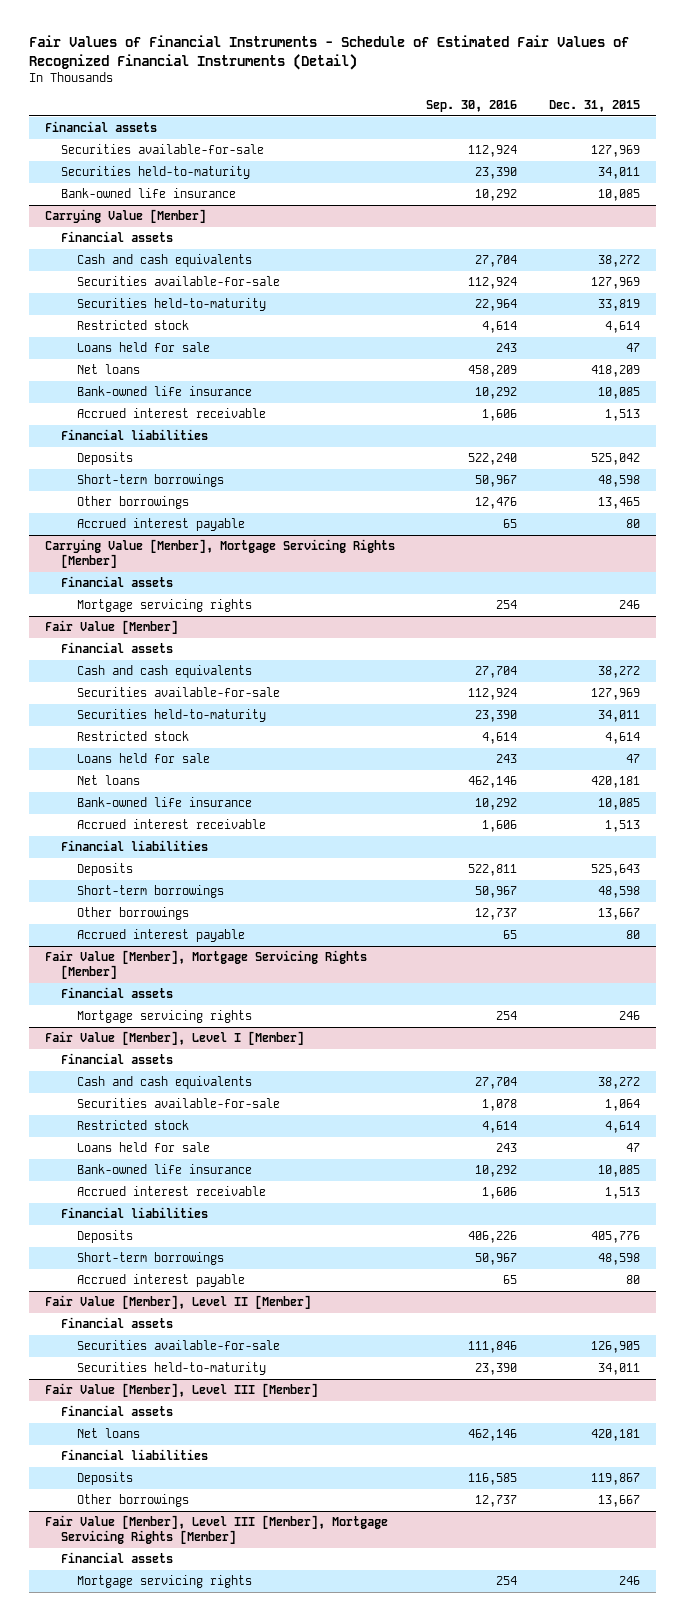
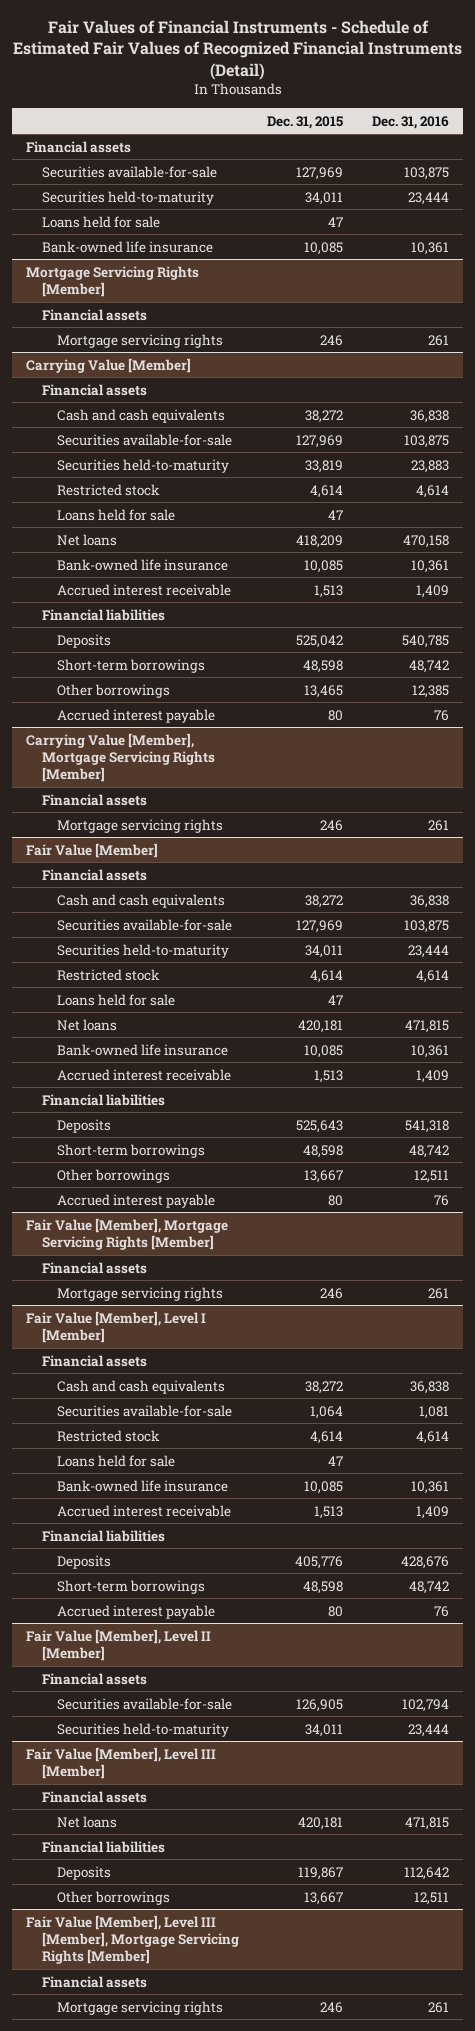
[426,100,518,113] Sep. 30, 2016 -> none
none -> [371,115,449,129] Dec. 31, 2016
none -> [41,215,160,228] Loans held for sale
none -> [26,265,200,297] Mortgage Servicing Rights [Member]
none -> [41,308,147,321] Financial assets
none -> [56,333,223,348] Mortgage servicing rights

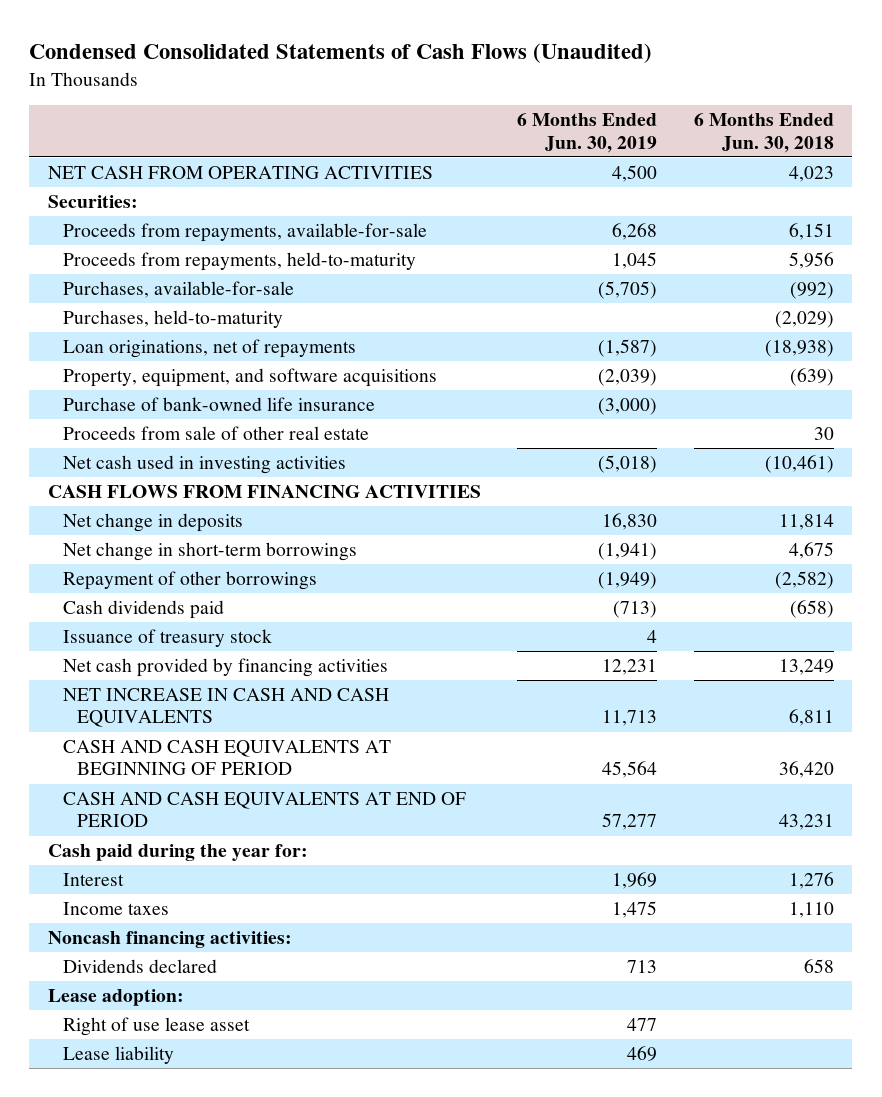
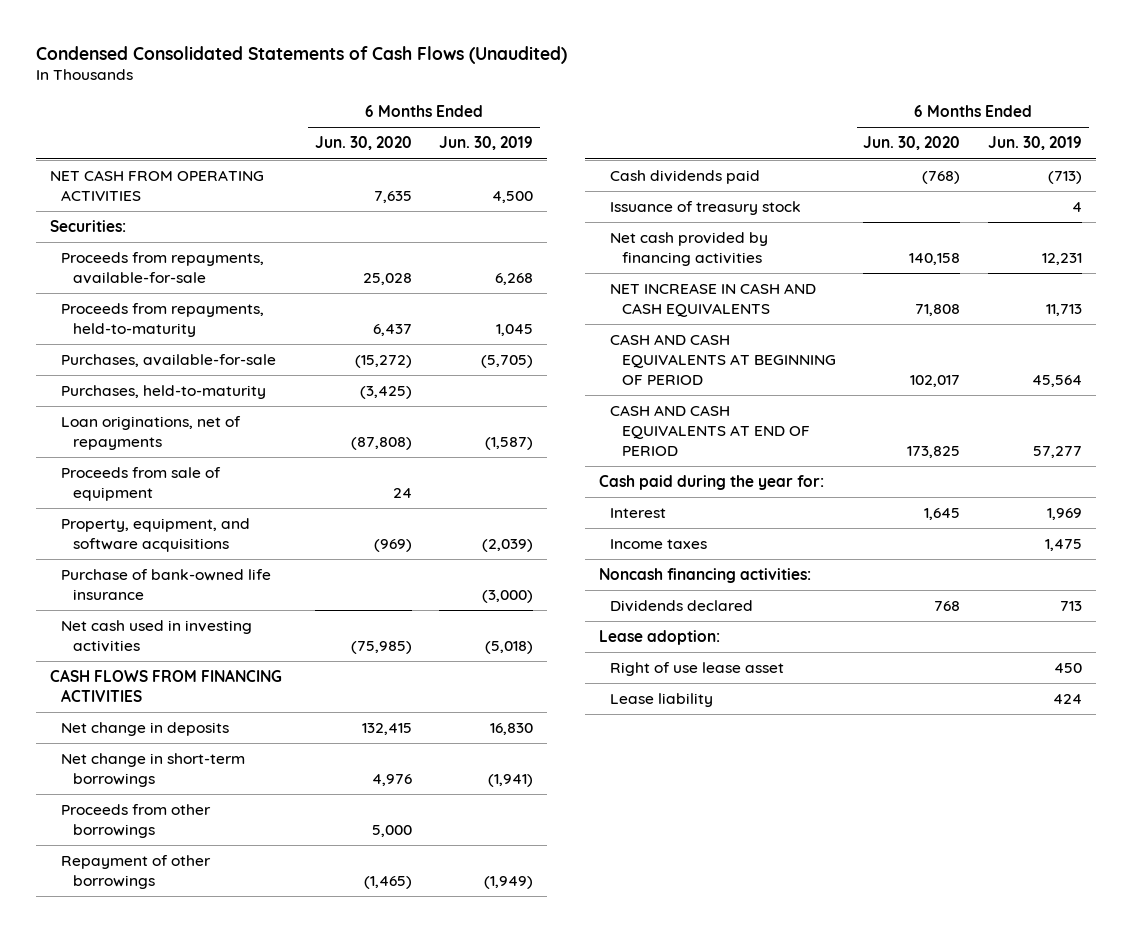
[694,113,835,153] 6 Months Ended Jun. 30, 2018 -> none
none -> [314,136,412,151] Jun. 30, 2020
none -> [61,467,222,501] Proceeds from sale of equipment
[62,426,369,441] Proceeds from sale of other real estate -> none
none -> [61,804,212,838] Proceeds from other borrowings
[627,1018,658,1032] 477 -> [1053,663,1082,674] 450
[627,1046,658,1062] 469 -> [1052,694,1082,705] 424

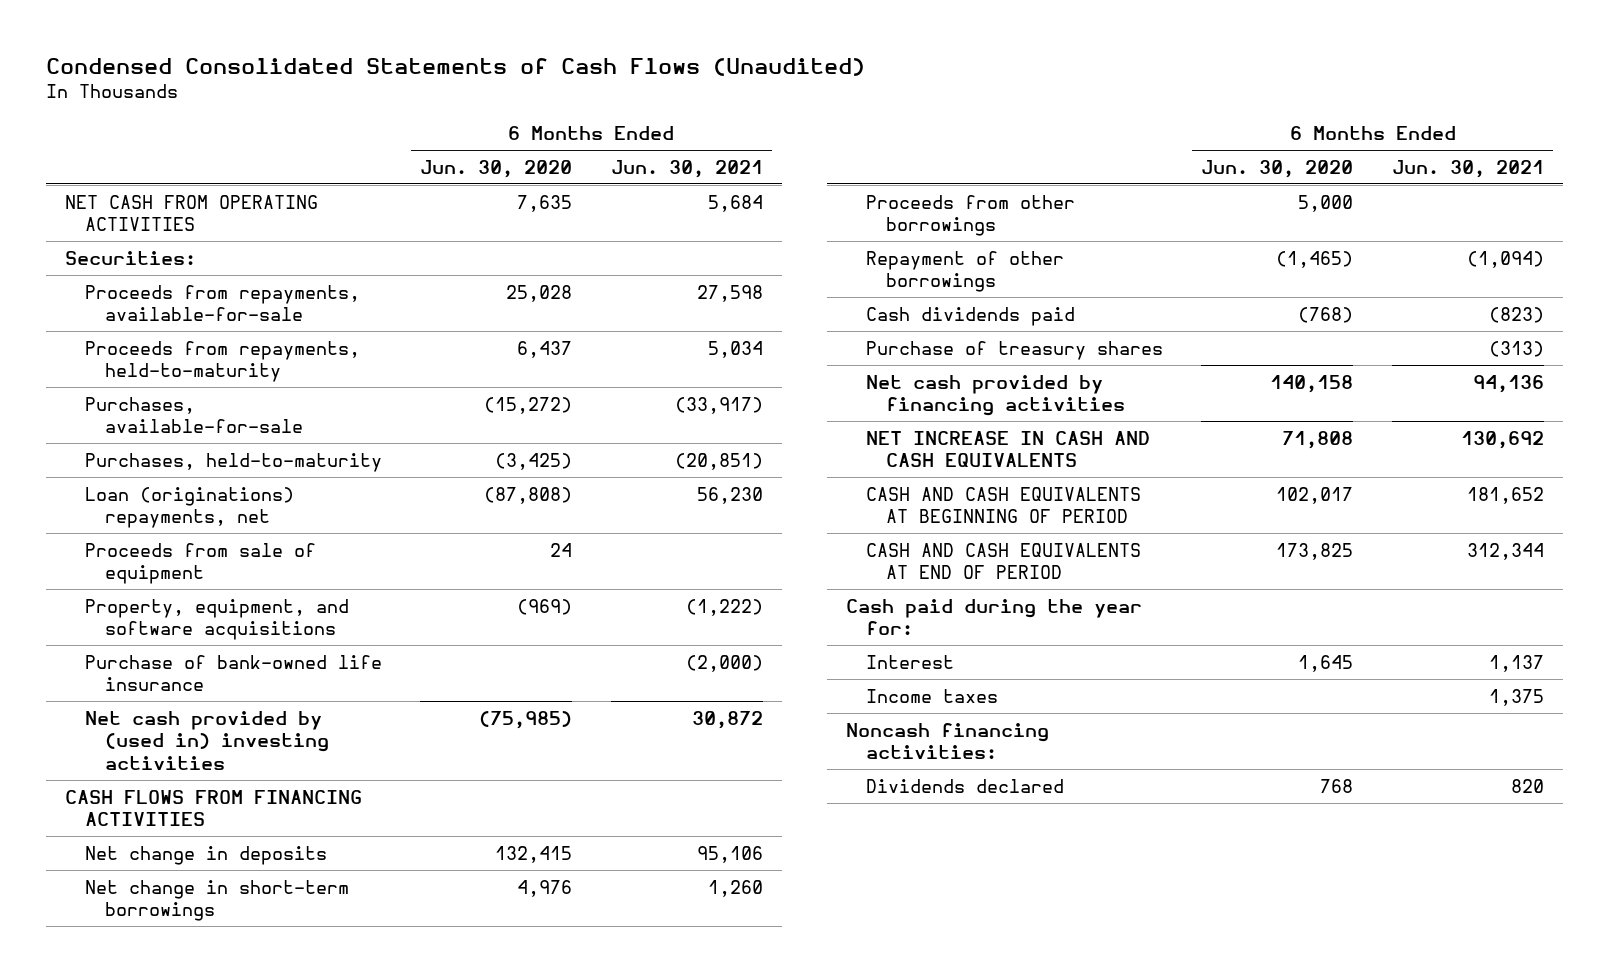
[438,136,533,151] Jun. 30, 2019 -> none
none -> [610,159,763,178] Jun. 30, 2021
[61,416,242,450] Loan originations, net of repayments -> [84,486,294,529] Loan (originations) repayments, net
[61,620,253,652] Net cash used in investing activities -> [84,710,329,770] Net cash provided by (used in) investing activities
[610,201,802,216] Issuance of treasury stock -> none
none -> [865,340,1163,360] Purchase of treasury shares
[598,630,720,646] Lease adoption: -> none
[610,662,785,677] Right of use lease asset -> none
[610,693,714,708] Lease liability -> none

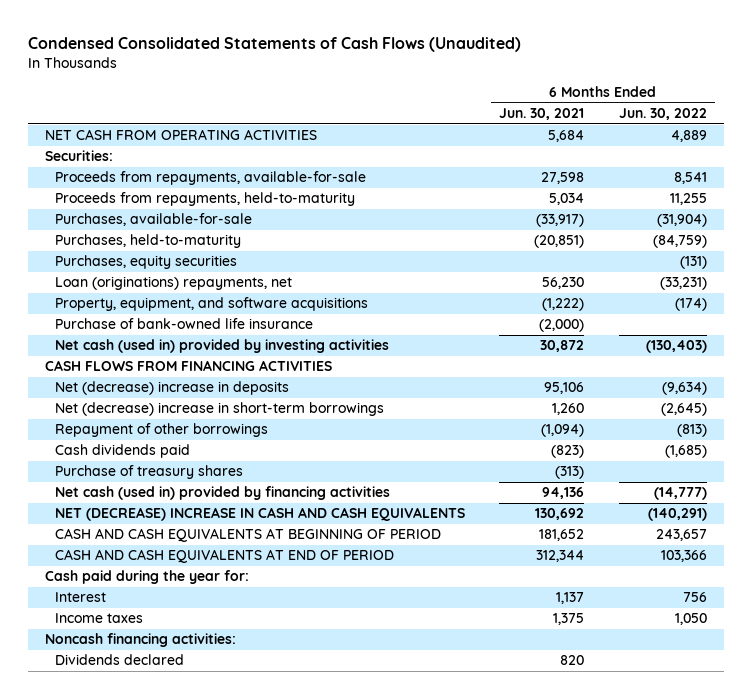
[420,159,573,178] Jun. 30, 2020 -> none
none -> [618,108,707,121] Jun. 30, 2022
none -> [54,255,237,270] Purchases, equity securities
[84,542,316,585] Proceeds from sale of equipment -> none
[84,710,329,770] Net cash provided by (used in) investing activities -> [54,339,389,354] Net cash (used in) provided by investing activities
[865,194,1075,237] Proceeds from other borrowings -> none
[84,845,327,865] Net change in deposits -> [54,381,289,396] Net (decrease) increase in deposits
[84,879,349,922] Net change in short-term borrowings -> [54,402,384,417] Net (decrease) increase in short-term borrowings
[865,374,1125,417] Net cash provided by financing activities -> [54,486,390,501] Net cash (used in) provided by financing activities
[865,430,1150,468] NET INCREASE IN CASH AND CASH EQUIVALENTS -> [54,507,465,522] NET (DECREASE) INCREASE IN CASH AND CASH EQUIVALENTS

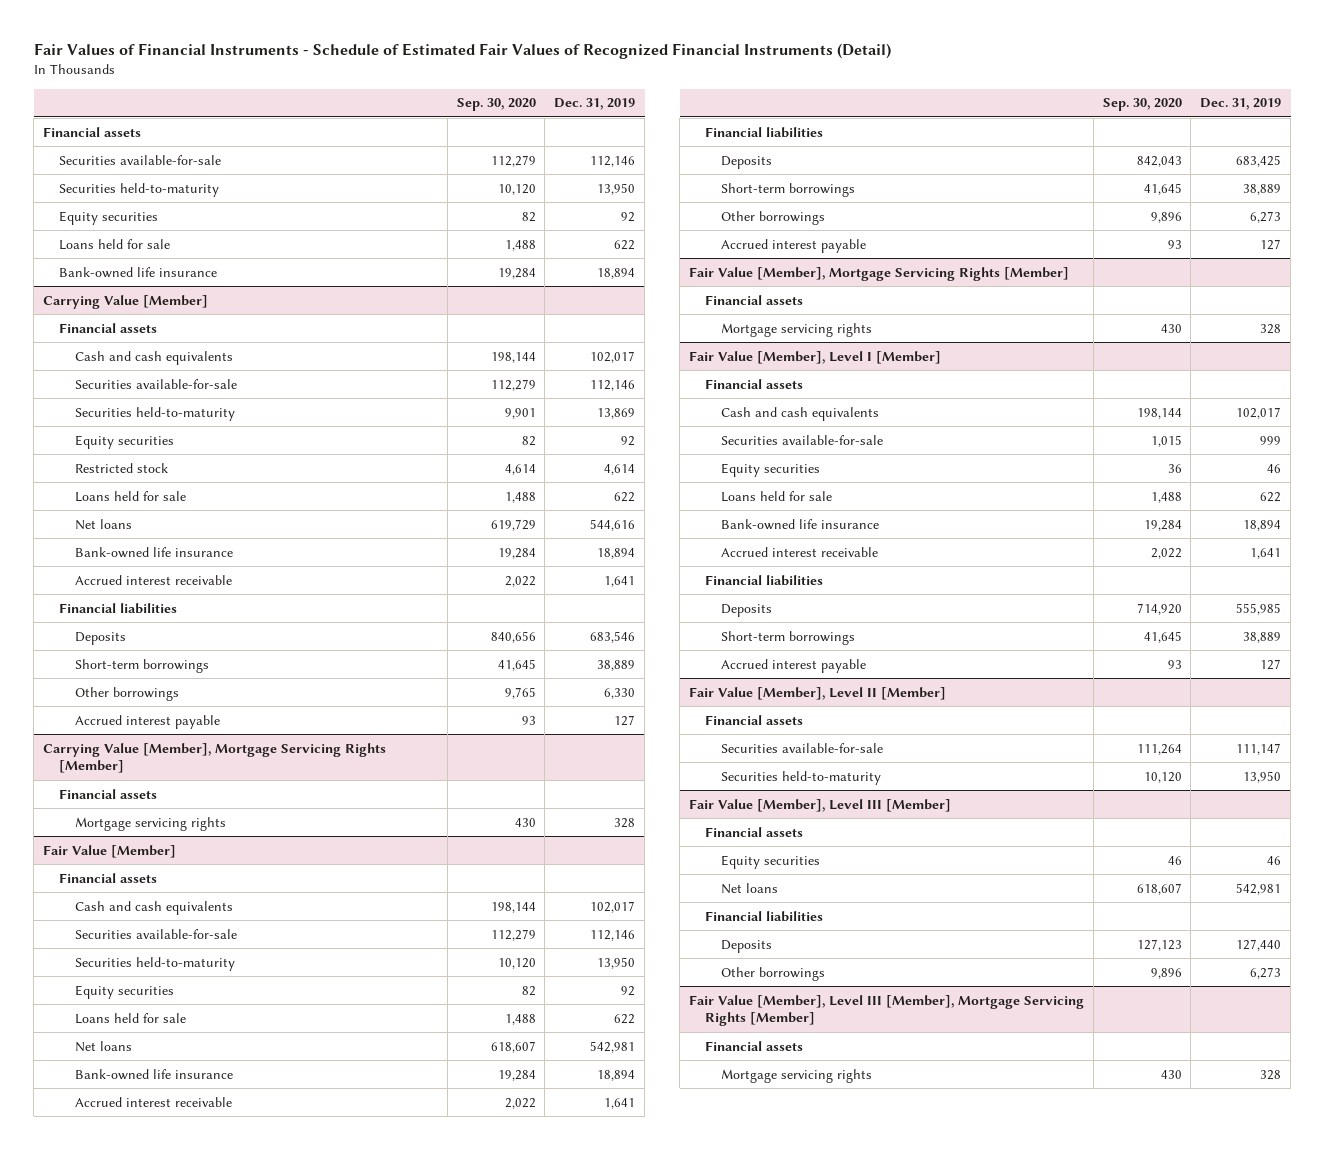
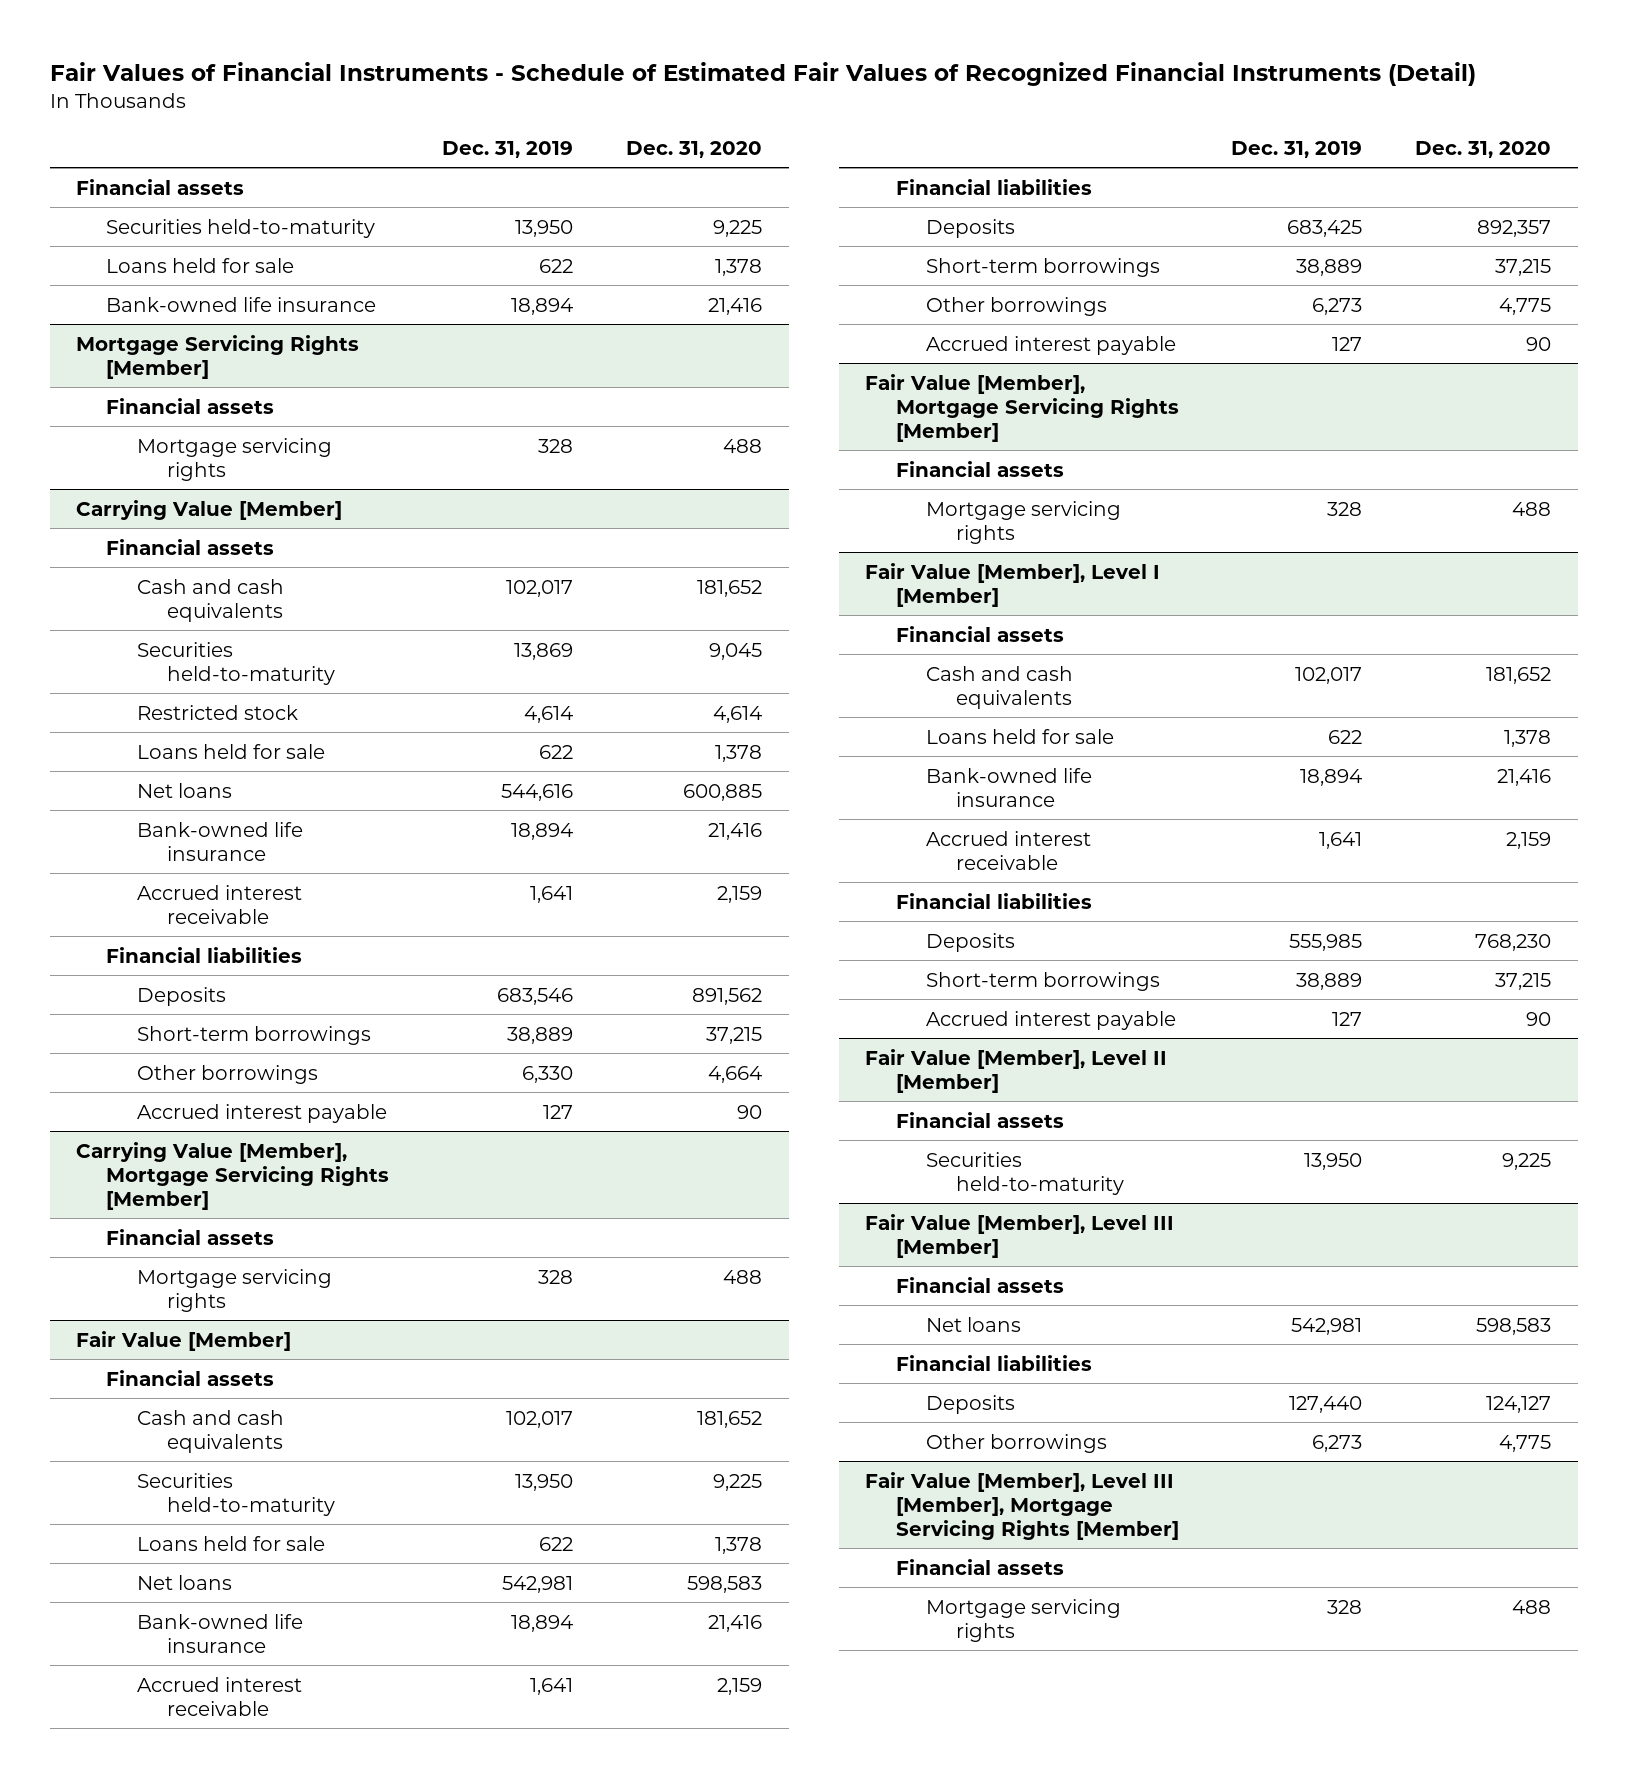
[456,98,536,112] Sep. 30, 2020 -> none
none -> [626,140,763,158] Dec. 31, 2020
[58,154,221,165] Securities available-for-sale -> none
[58,210,158,225] Equity securities -> none
none -> [76,334,360,379] Mortgage Servicing Rights [Member]
none -> [106,397,275,414] Financial assets
none -> [136,437,332,481] Mortgage servicing rights
[74,378,237,389] Securities available-for-sale -> none
[74,434,174,449] Equity securities -> none
[74,928,237,939] Securities available-for-sale -> none
[74,984,174,999] Equity securities -> none
[720,434,883,445] Securities available-for-sale -> none
[720,462,820,477] Equity securities -> none
[720,742,883,753] Securities available-for-sale -> none
[720,854,820,869] Equity securities -> none

